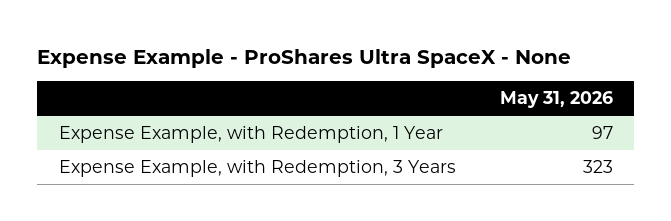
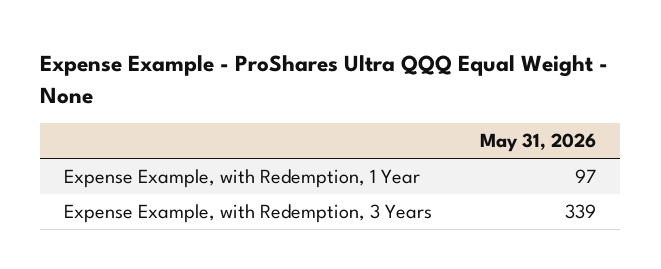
[36,48,571,68] Expense Example - ProShares Ultra SpaceX - None -> [40,55,609,104] Expense Example - ProShares Ultra QQQ Equal Weight - None
[582,160,613,174] 323 -> [565,204,597,220] 339

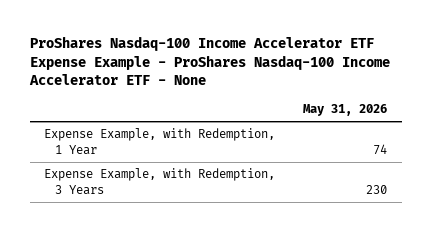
[40,55,609,104] Expense Example - ProShares Ultra QQQ Equal Weight - None -> [28,36,390,86] ProShares Nasdaq-100 Income Accelerator ETF Expense Example - ProShares Nasdaq-100 Income Accelerator ETF - None
[575,169,597,184] 97 -> [373,143,388,155] 74
[565,204,597,220] 339 -> [366,184,388,194] 230

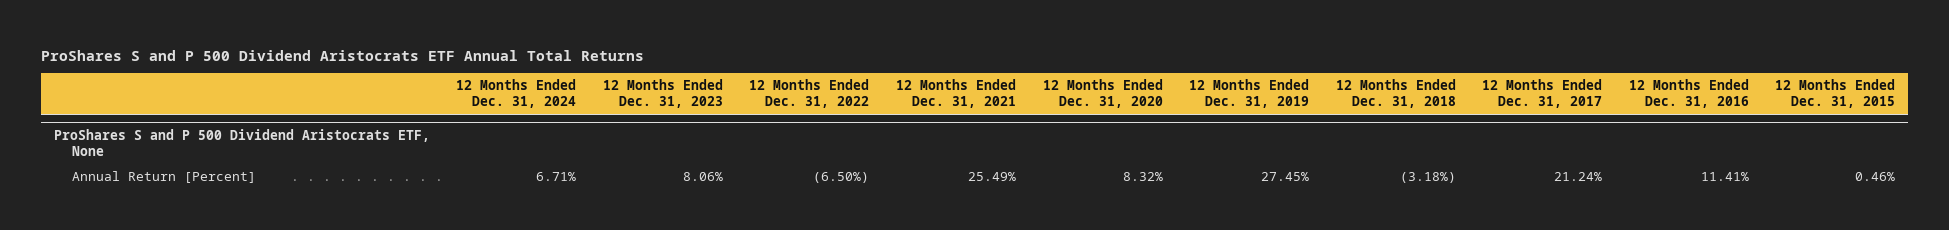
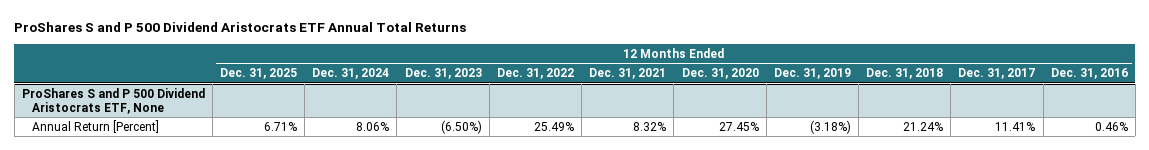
[1775,79,1896,109] 12 Months Ended Dec. 31, 2015 -> none
none -> [220,68,298,80] Dec. 31, 2025
[536,172,577,182] 6.71% -> [356,121,390,131] 8.06%
[682,172,723,182] 8.06% -> [440,119,482,134] (6.50%)
[813,172,870,184] (6.50%) -> [533,121,574,131] 25.49%
[968,172,1017,182] 25.49% -> [633,121,667,131] 8.32%
[1122,172,1163,182] 8.32% -> [718,121,759,131] 27.45%
[1261,172,1310,182] 27.45% -> [809,119,851,134] (3.18%)
[1399,172,1456,184] (3.18%) -> [903,121,944,131] 21.24%
[1554,172,1603,182] 21.24% -> [995,121,1036,131] 11.41%
[1700,172,1749,182] 11.41% -> [1094,121,1128,131] 0.46%

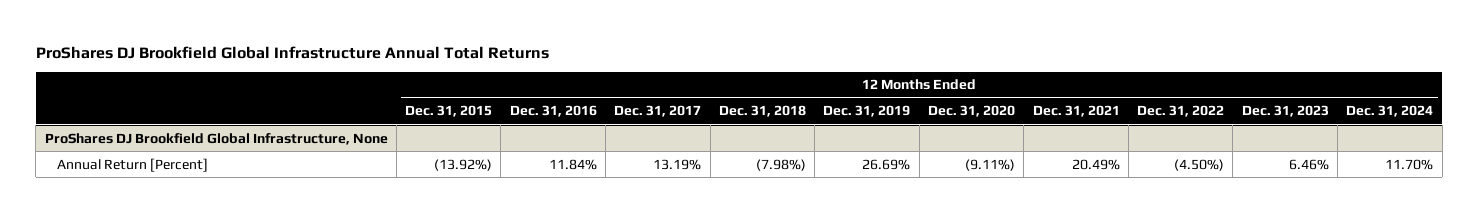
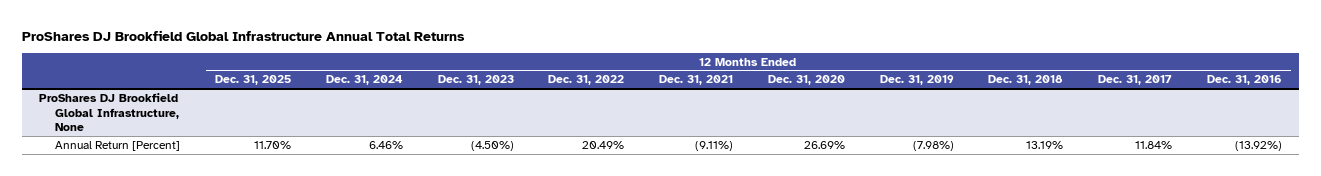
[405,105,493,118] Dec. 31, 2015 -> none
none -> [215,75,292,86] Dec. 31, 2025
[548,158,597,170] 11.84% -> [1234,140,1282,151] (13.92%)
[653,158,702,170] 13.19% -> [1135,140,1173,149] 11.84%
[755,158,806,171] (7.98%) -> [1026,140,1064,149] 13.19%
[862,158,911,170] 26.69% -> [912,140,954,151] (7.98%)
[965,158,1016,171] (9.11%) -> [803,140,845,149] 26.69%
[1071,158,1120,170] 20.49% -> [695,140,734,151] (9.11%)
[1174,158,1225,171] (4.50%) -> [582,140,625,149] 20.49%
[1288,158,1329,170] 6.46% -> [470,140,514,151] (4.50%)
[1385,158,1434,170] 11.70% -> [368,140,403,149] 6.46%

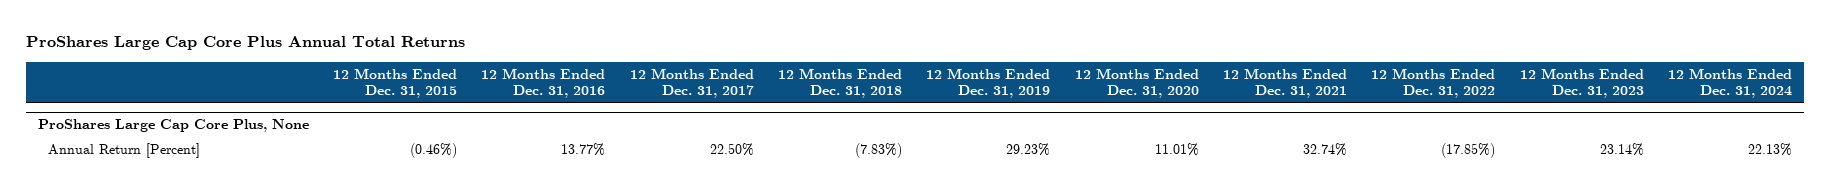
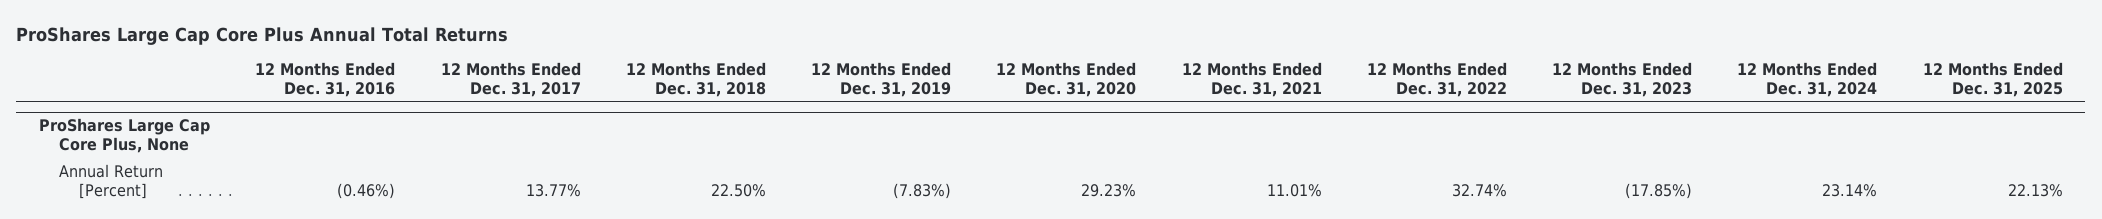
[333,67,458,99] 12 Months Ended Dec. 31, 2015 -> none
none -> [1922,62,2063,98] 12 Months Ended Dec. 31, 2025
[561,143,606,157] 13.77% -> [337,182,396,199] (0.46%)
[709,143,754,157] 22.50% -> [525,183,581,197] 13.77%
[855,143,903,159] (7.83%) -> [710,183,766,197] 22.50%
[1006,143,1051,157] 29.23% -> [893,182,952,199] (7.83%)
[1154,143,1199,157] 11.01% -> [1081,183,1137,197] 29.23%
[1303,143,1348,157] 32.74% -> [1266,183,1322,197] 11.01%
[1441,143,1496,159] (17.85%) -> [1451,183,1507,197] 32.74%
[1599,143,1644,157] 23.14% -> [1625,182,1693,199] (17.85%)
[1748,143,1793,157] 22.13% -> [1822,183,1878,197] 23.14%

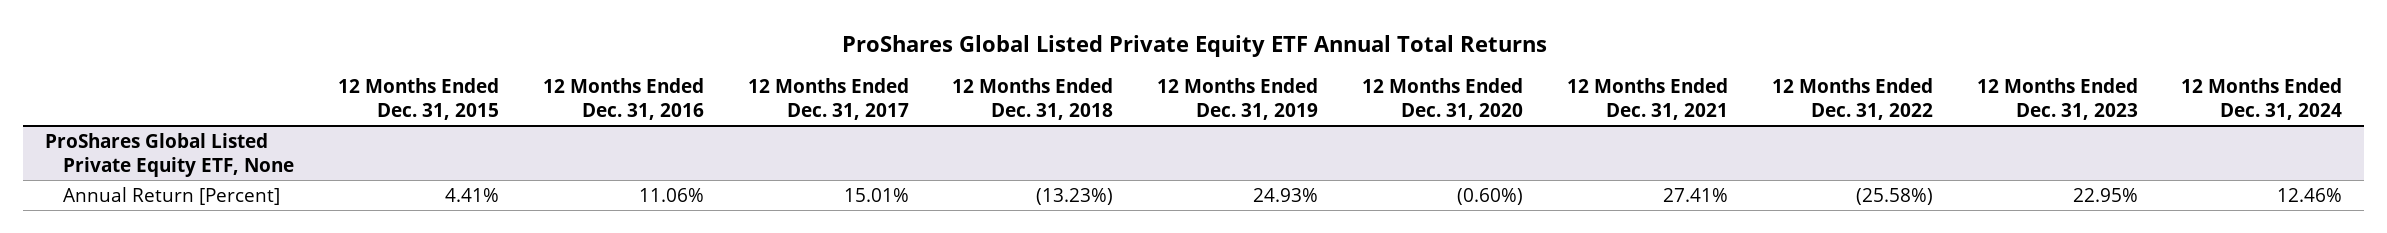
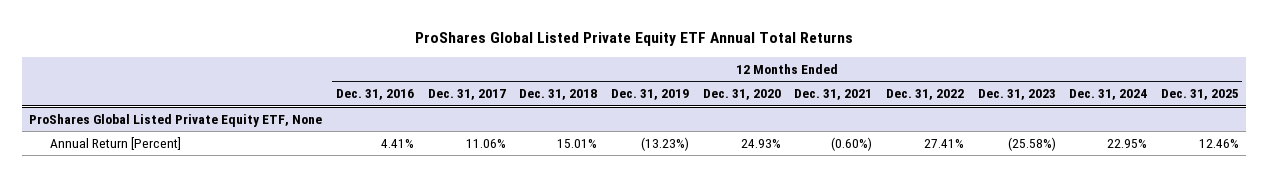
[337,78,499,120] 12 Months Ended Dec. 31, 2015 -> none
none -> [1160,89,1239,101] Dec. 31, 2025
[638,187,704,202] 11.06% -> [380,138,414,148] 4.41%
[843,187,909,202] 15.01% -> [465,138,506,148] 11.06%
[1036,187,1114,205] (13.23%) -> [557,138,598,148] 15.01%
[1253,187,1319,202] 24.93% -> [640,136,689,151] (13.23%)
[1457,187,1524,205] (0.60%) -> [740,138,781,148] 24.93%
[1662,187,1728,202] 27.41% -> [831,136,873,151] (0.60%)
[1855,187,1933,205] (25.58%) -> [923,138,964,148] 27.41%
[2072,187,2138,202] 22.95% -> [1007,136,1056,151] (25.58%)
[2277,187,2343,202] 12.46% -> [1107,138,1148,148] 22.95%

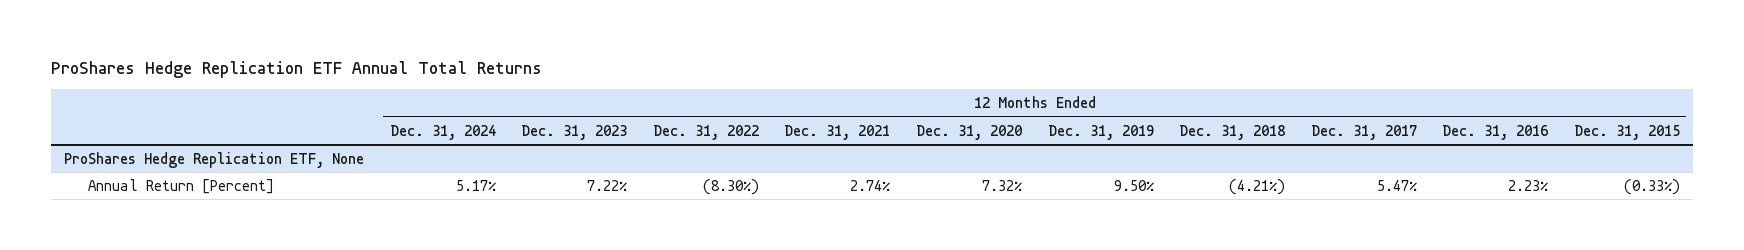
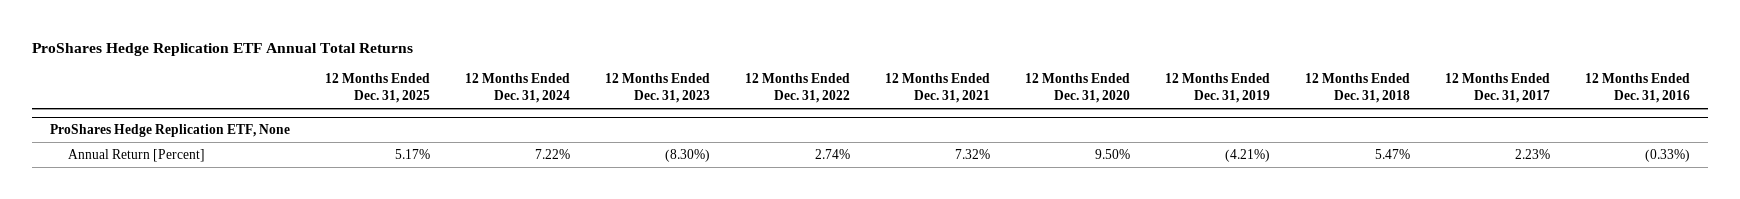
[1573,124,1680,140] Dec. 31, 2015 -> none
none -> [324,73,430,104] 12 Months Ended Dec. 31, 2025
[455,179,496,191] 5.17% -> [534,148,570,159] 7.22%
[587,179,628,191] 7.22% -> [664,148,710,162] (8.30%)
[702,178,759,195] (8.30%) -> [814,148,850,159] 2.74%
[850,179,891,191] 2.74% -> [954,148,990,159] 7.32%
[981,179,1022,191] 7.32% -> [1095,148,1131,159] 9.50%
[1113,179,1154,191] 9.50% -> [1225,148,1271,162] (4.21%)
[1229,178,1286,195] (4.21%) -> [1375,148,1411,159] 5.47%
[1376,179,1417,191] 5.47% -> [1515,148,1551,159] 2.23%
[1508,179,1549,191] 2.23% -> [1645,148,1691,162] (0.33%)

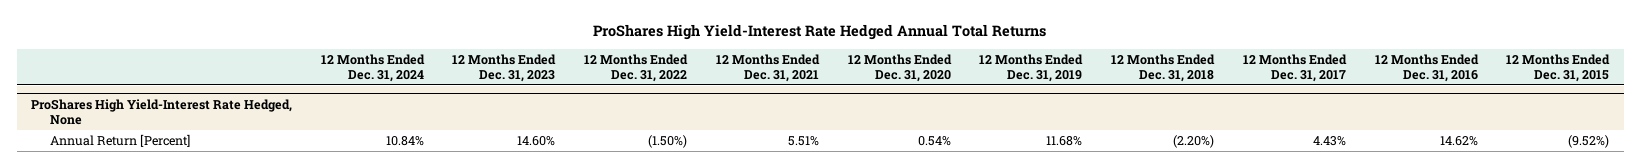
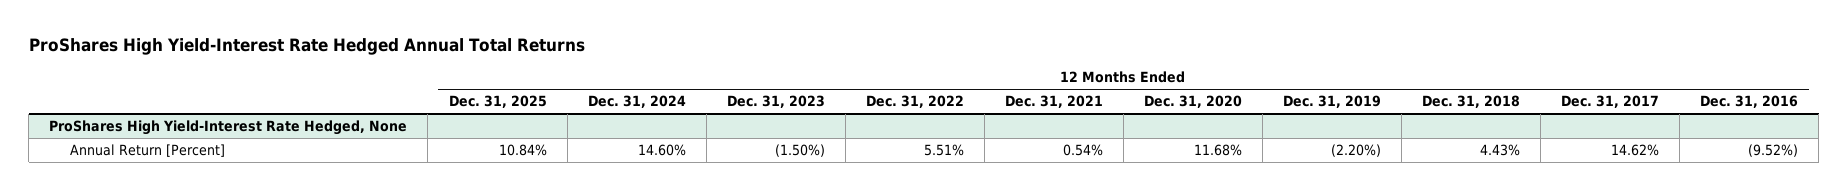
[1506,53,1611,83] 12 Months Ended Dec. 31, 2015 -> none
none -> [448,95,547,109] Dec. 31, 2025
[385,135,424,146] 10.84% -> [637,144,686,157] 14.60%
[517,135,556,146] 14.60% -> [774,144,825,158] (1.50%)
[648,134,688,148] (1.50%) -> [923,144,964,157] 5.51%
[787,135,819,146] 5.51% -> [1062,144,1103,157] 0.54%
[917,135,951,146] 0.54% -> [1193,144,1242,157] 11.68%
[1046,135,1083,146] 11.68% -> [1331,144,1382,158] (2.20%)
[1173,134,1215,148] (2.20%) -> [1480,144,1521,157] 4.43%
[1312,135,1346,146] 4.43% -> [1611,144,1660,157] 14.62%
[1439,135,1478,146] 14.62% -> [1748,144,1799,158] (9.52%)

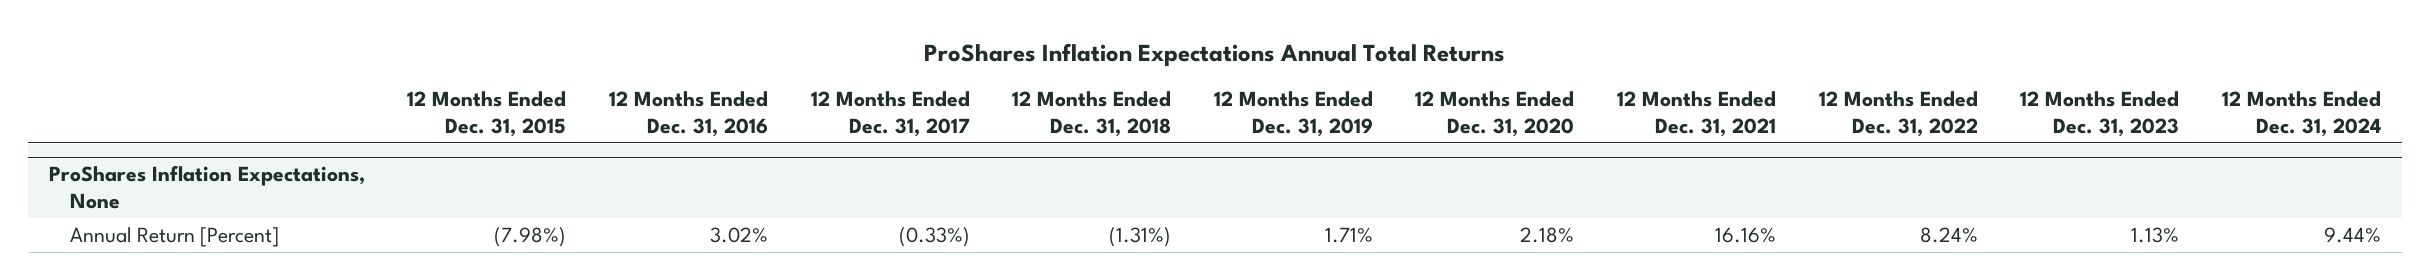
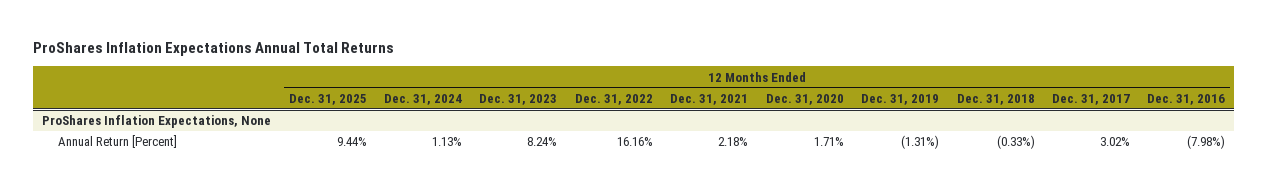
[407,91,567,137] 12 Months Ended Dec. 31, 2015 -> none
none -> [288,93,367,105] Dec. 31, 2025
[710,227,769,244] 3.02% -> [1187,135,1226,150] (7.98%)
[898,227,970,248] (0.33%) -> [1099,137,1130,147] 3.02%
[1109,227,1172,248] (1.31%) -> [996,135,1035,150] (0.33%)
[1324,227,1373,244] 1.71% -> [901,135,940,150] (1.31%)
[1520,227,1575,244] 2.18% -> [813,137,844,147] 1.71%
[1715,227,1777,244] 16.16% -> [718,137,749,147] 2.18%
[1919,227,1978,244] 8.24% -> [616,137,653,147] 16.16%
[2131,227,2180,244] 1.13% -> [527,137,558,147] 8.24%
[2323,227,2381,244] 9.44% -> [431,137,462,147] 1.13%

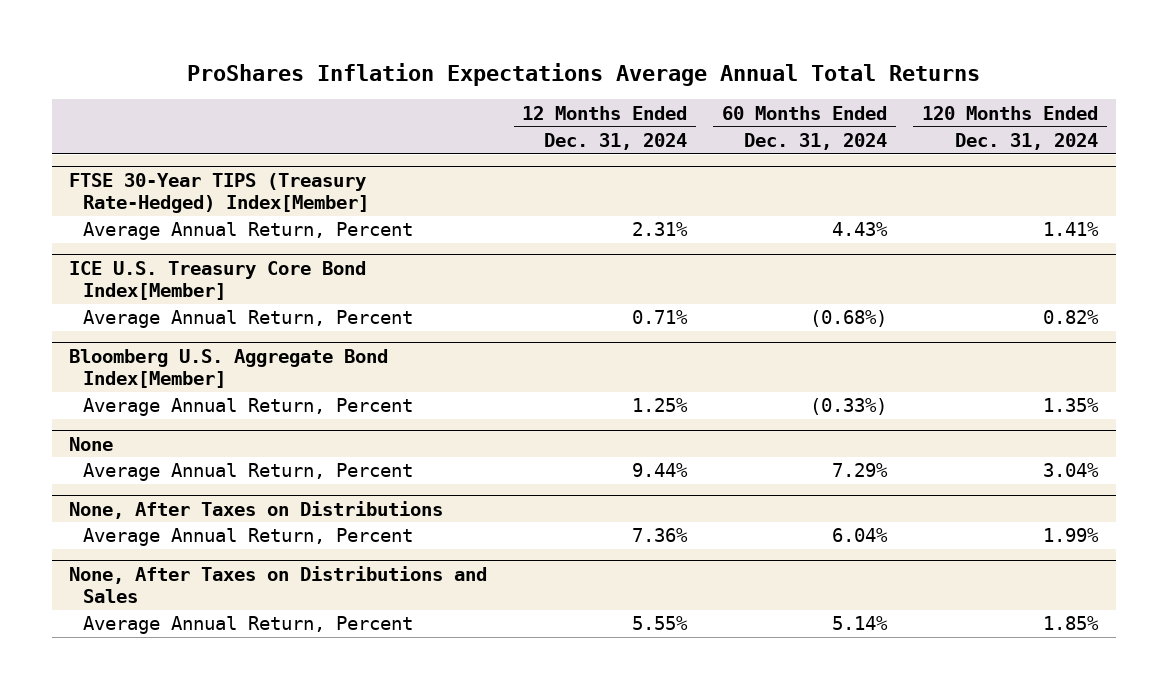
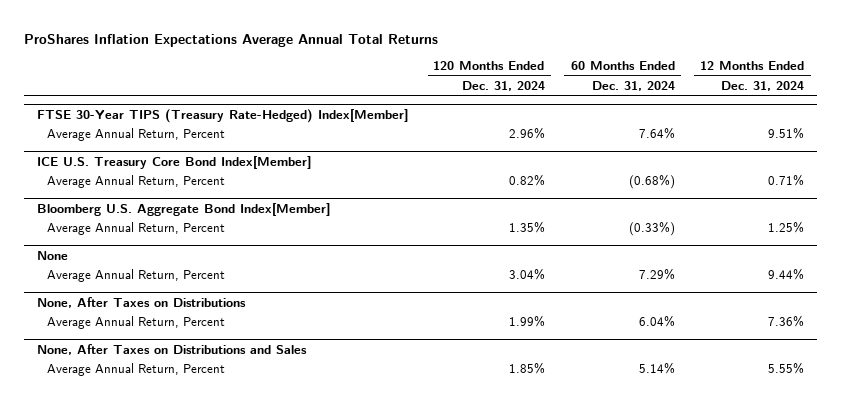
[632,222,689,237] 2.31% -> [768,127,805,140] 9.51%
[832,222,889,237] 4.43% -> [638,127,675,140] 7.64%
[1043,222,1100,237] 1.41% -> [508,127,545,140] 2.96%

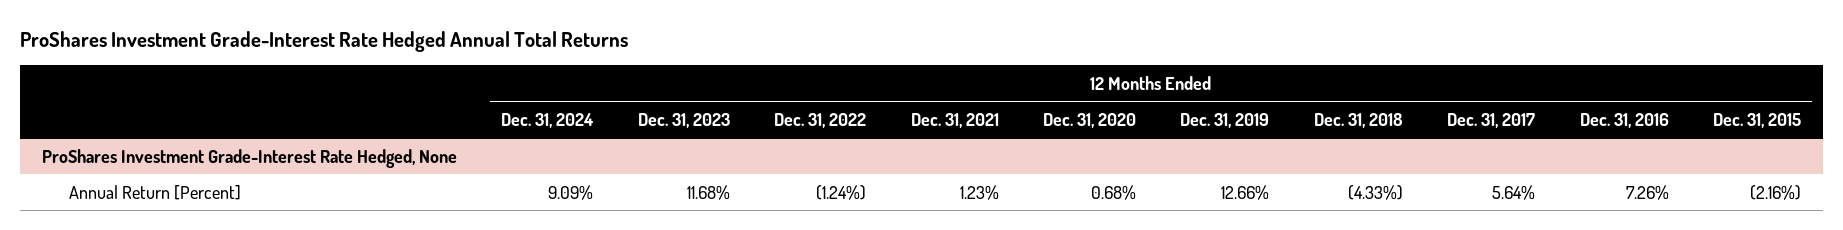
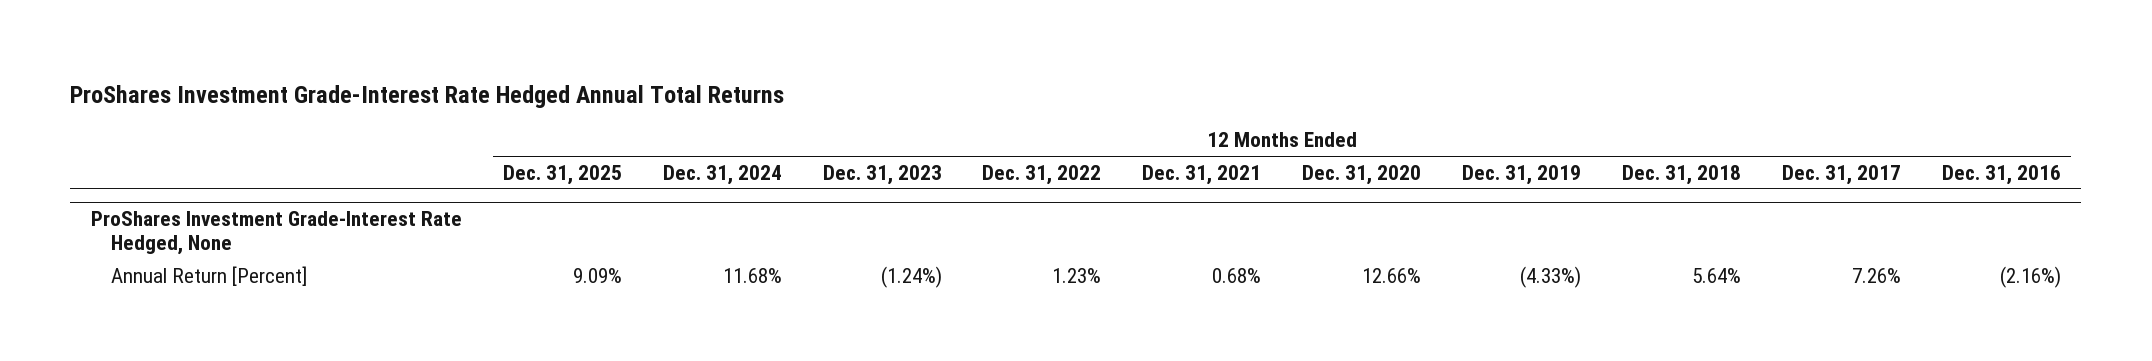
[1713,112,1802,128] Dec. 31, 2015 -> none
none -> [502,164,622,185] Dec. 31, 2025
[548,184,594,200] 9.09% -> [722,267,782,283] 11.68%
[686,184,730,200] 11.68% -> [880,265,942,288] (1.24%)
[816,184,867,200] (1.24%) -> [1052,267,1102,283] 1.23%
[959,184,999,200] 1.23% -> [1212,267,1262,283] 0.68%
[1090,184,1136,200] 0.68% -> [1362,267,1422,283] 12.66%
[1221,184,1270,200] 12.66% -> [1520,265,1582,288] (4.33%)
[1347,184,1403,200] (4.33%) -> [1692,267,1742,283] 5.64%
[1492,184,1536,200] 5.64% -> [1851,267,1901,283] 7.26%
[1625,184,1669,200] 7.26% -> [1999,265,2061,288] (2.16%)

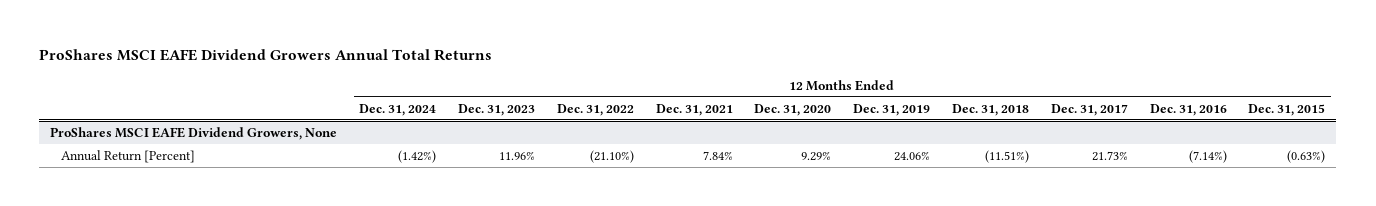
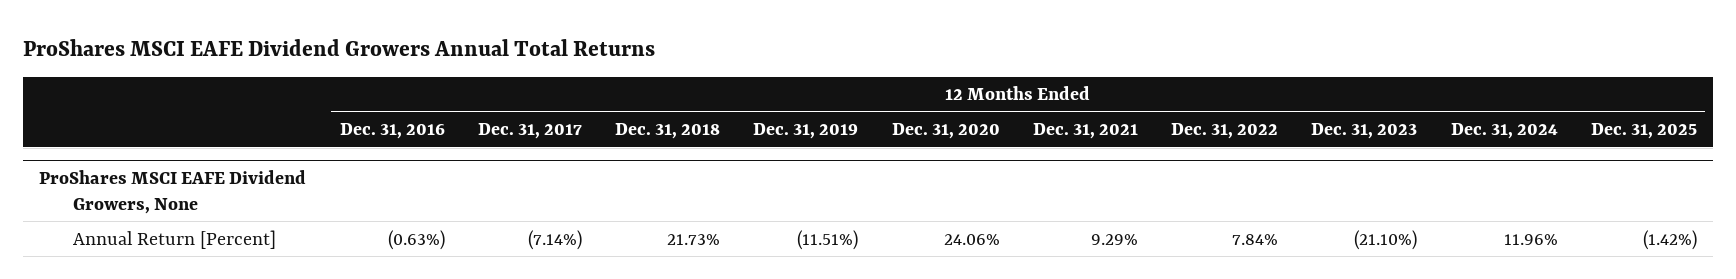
[1248,103,1326,116] Dec. 31, 2015 -> none
none -> [1590,123,1697,140] Dec. 31, 2025
[398,149,437,163] (1.42%) -> [1503,233,1558,245] 11.96%
[498,150,535,160] 11.96% -> [1354,229,1418,250] (21.10%)
[589,149,634,163] (21.10%) -> [1232,233,1279,245] 7.84%
[702,150,733,160] 7.84% -> [1090,233,1138,245] 9.29%
[801,150,832,161] 9.29% -> [943,233,1000,245] 24.06%
[894,150,931,161] 24.06% -> [797,229,859,250] (11.51%)
[984,149,1029,163] (11.51%) -> [667,233,721,245] 21.73%
[1091,150,1128,161] 21.73% -> [527,229,582,250] (7.14%)
[1188,149,1227,163] (7.14%) -> [387,229,445,250] (0.63%)

